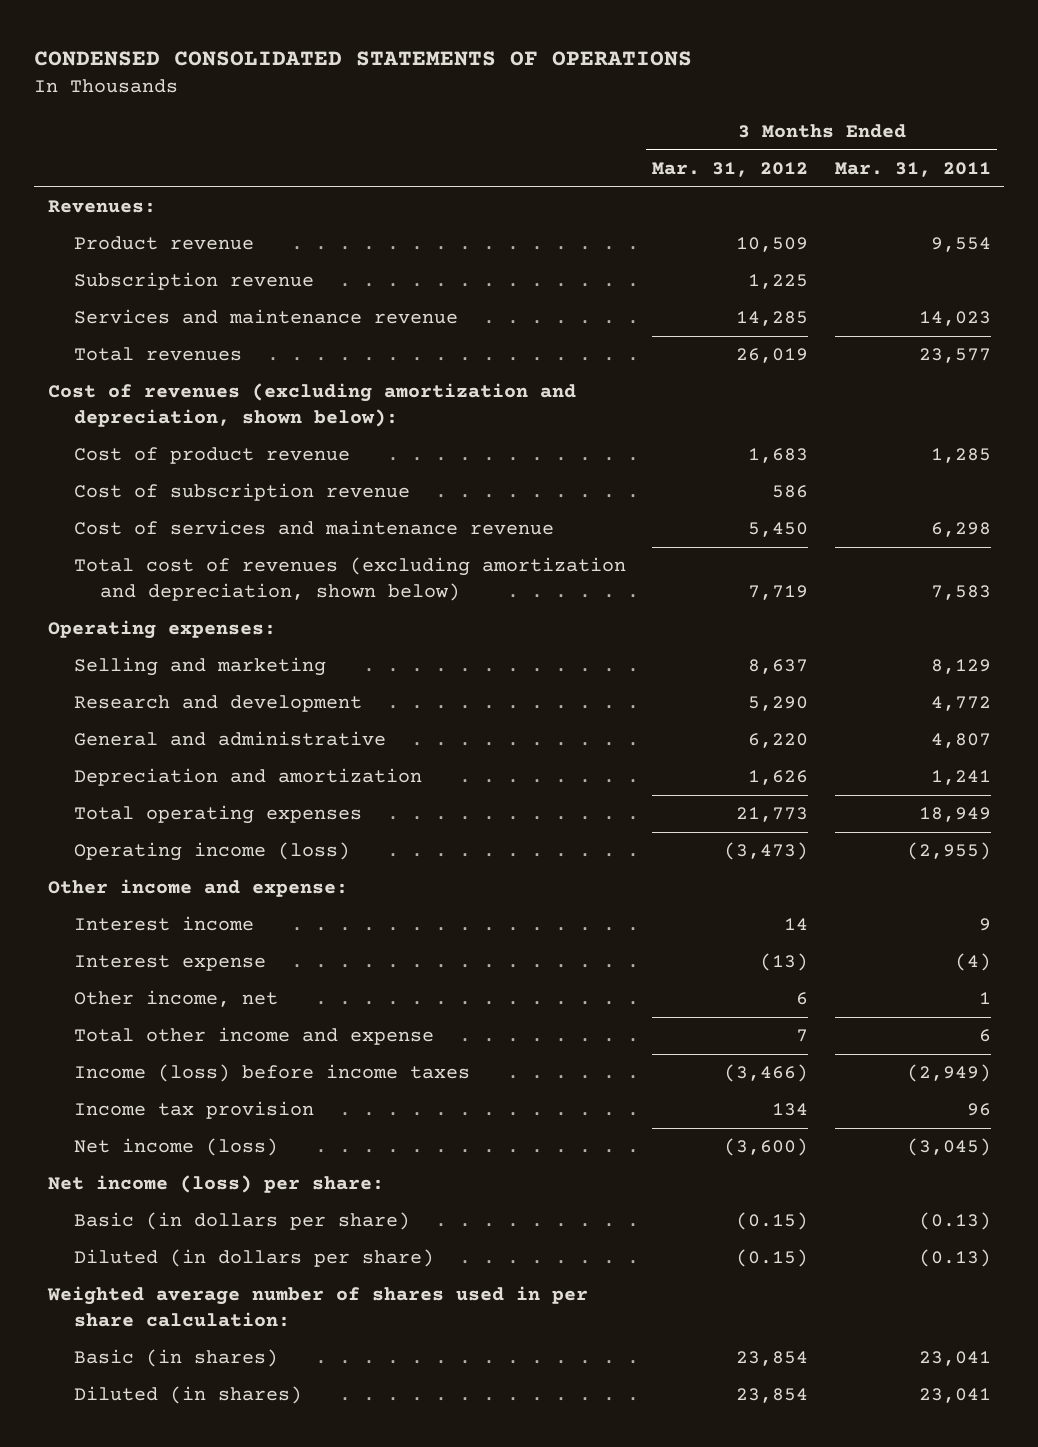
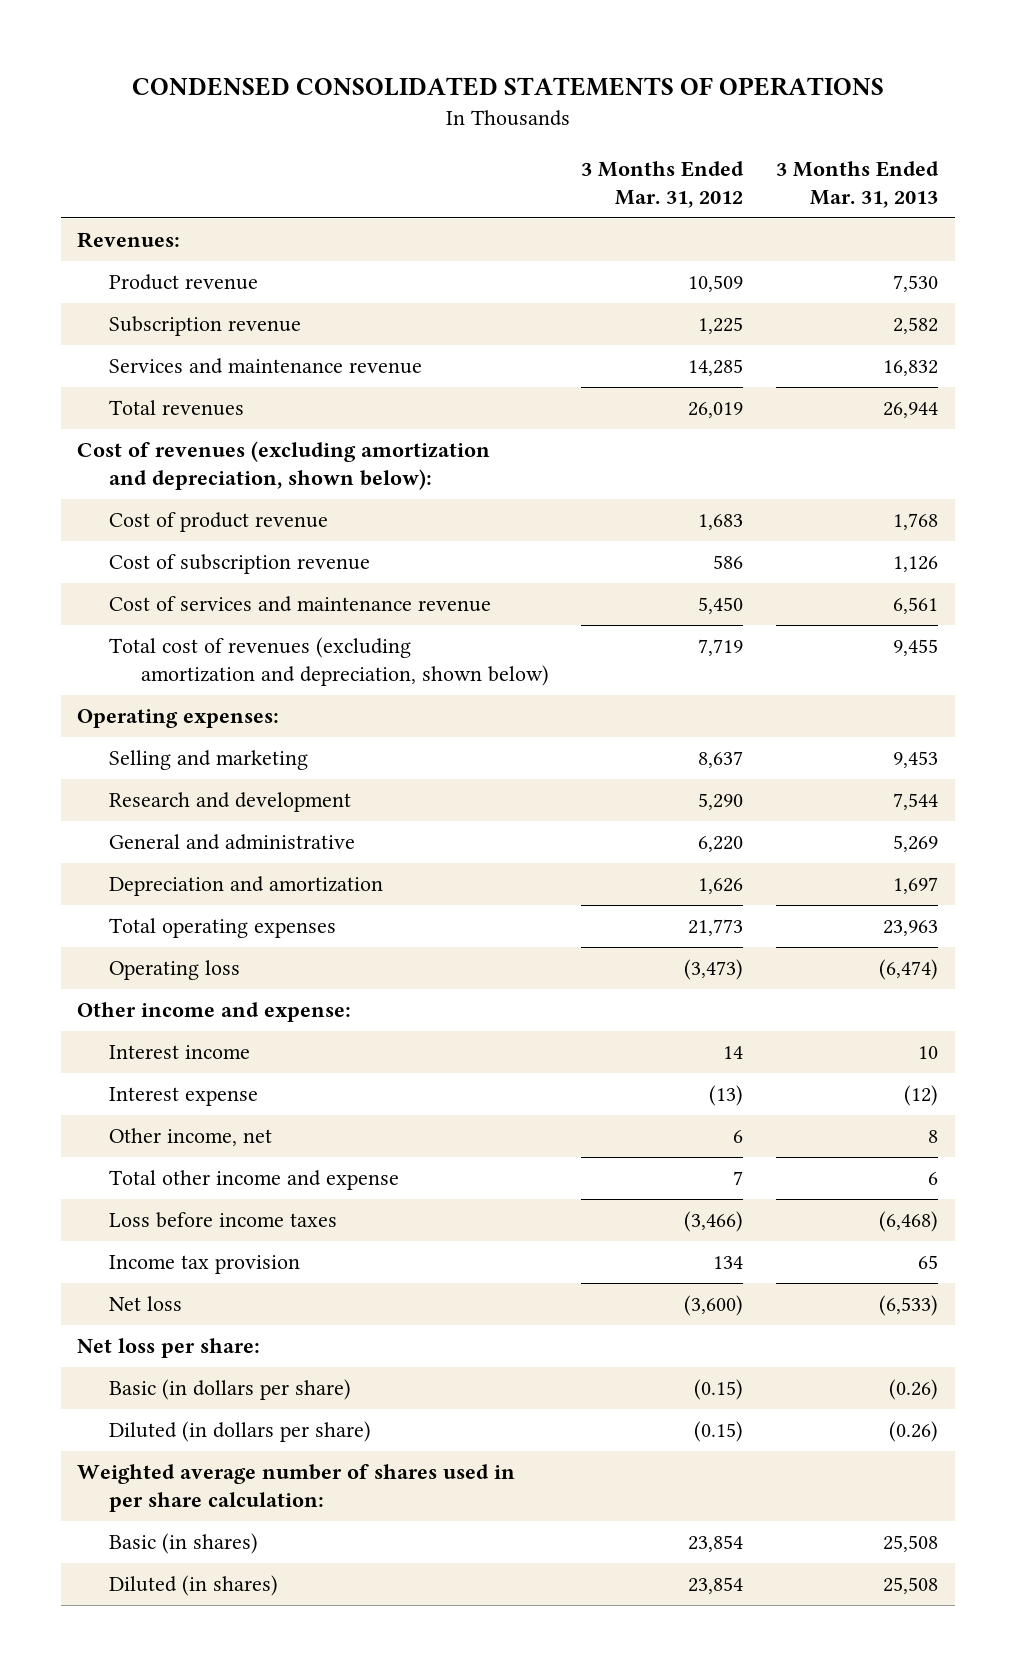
[834,161,991,177] Mar. 31, 2011 -> none
none -> [776,160,940,208] 3 Months Ended Mar. 31, 2013
[74,842,351,862] Operating income (loss) -> [108,960,240,981] Operating loss
[74,1064,471,1083] Income (loss) before income taxes -> [108,1212,337,1229] Loss before income taxes
[74,1138,279,1157] Net income (loss) -> [108,1296,182,1312] Net loss
[47,1175,384,1194] Net income (loss) per share: -> [77,1338,261,1359] Net loss per share:

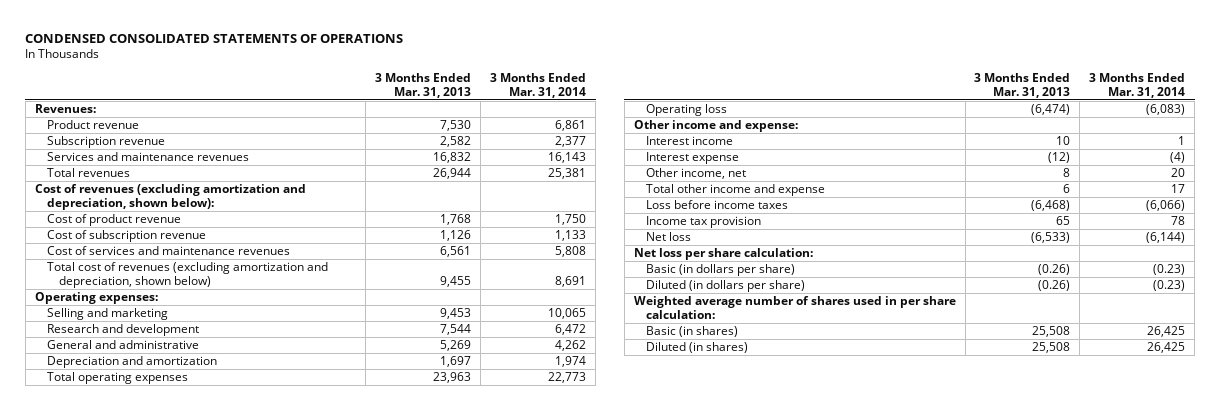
[581,160,745,208] 3 Months Ended Mar. 31, 2012 -> none
none -> [490,73,587,98] 3 Months Ended Mar. 31, 2014
[108,358,422,375] Services and maintenance revenue -> [46,152,249,162] Services and maintenance revenues
[108,596,491,613] Cost of services and maintenance revenue -> [46,246,290,256] Cost of services and maintenance revenues
[77,1338,261,1359] Net loss per share: -> [633,248,813,261] Net loss per share calculation:

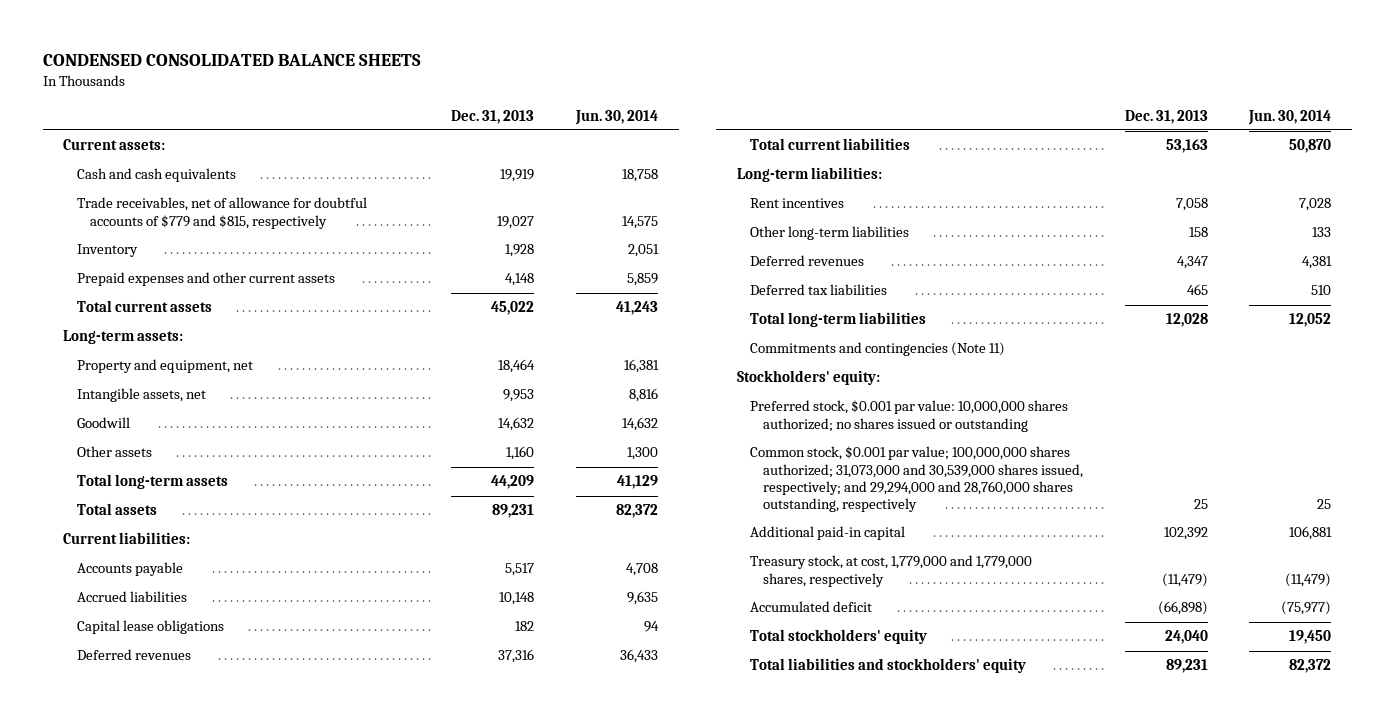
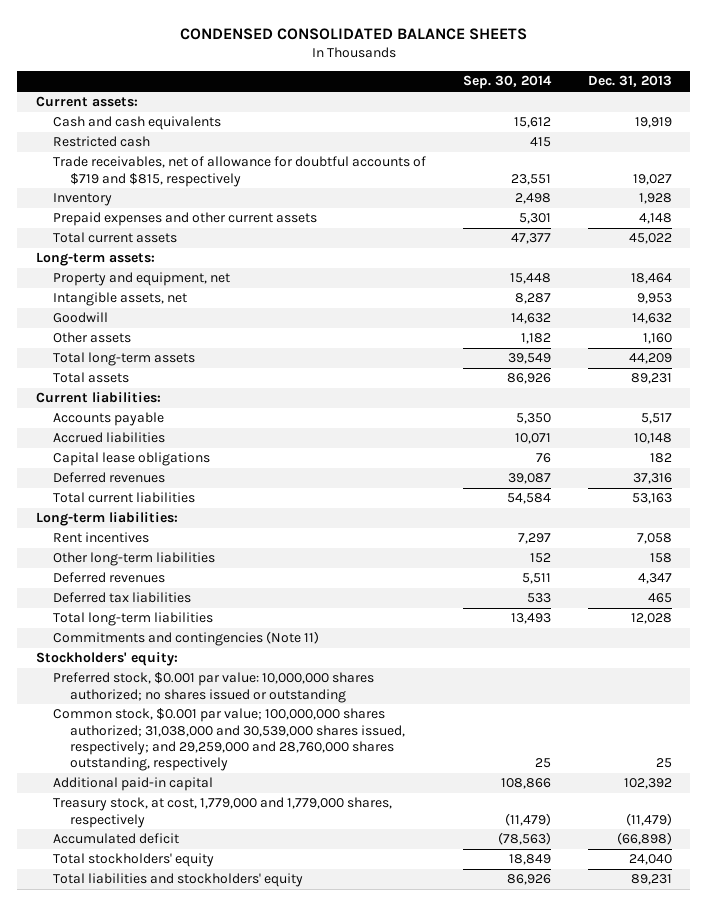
[574,109,658,125] Jun. 30, 2014 -> none
none -> [462,75,552,90] Sep. 30, 2014
none -> [52,136,150,148] Restricted cash
[76,197,367,229] Trade receivables, net of allowance for doubtful accounts of $779 and $815, respectively -> [52,156,426,187] Trade receivables, net of allowance for doubtful accounts of $719 and $815, respectively
[750,446,1084,513] Common stock, $0.001 par value; 100,000,000 shares authorized; 31,073,000 and 30,539,000 shares issued, respectively; and 29,294,000 and 28,760,000 shares outstanding, respectively -> [52,708,406,772] Common stock, $0.001 par value; 100,000,000 shares authorized; 31,038,000 and 30,539,000 shares issued, respectively; and 29,259,000 and 28,760,000 shares outstanding, respectively

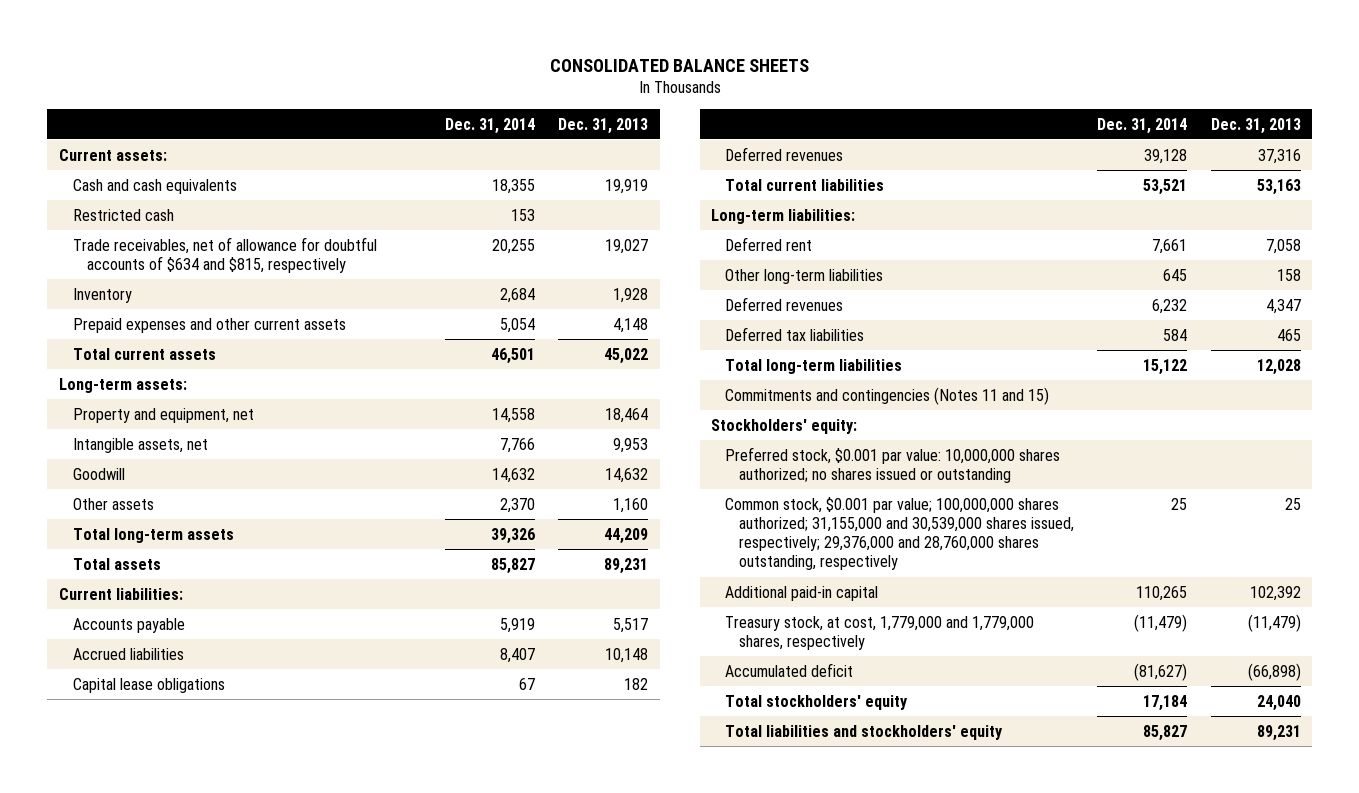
[179,27,527,40] CONDENSED CONSOLIDATED BALANCE SHEETS -> [549,58,809,72] CONSOLIDATED BALANCE SHEETS
[462,75,552,90] Sep. 30, 2014 -> none
none -> [445,117,536,134] Dec. 31, 2014
[52,156,426,187] Trade receivables, net of allowance for doubtful accounts of $719 and $815, respectively -> [72,236,377,273] Trade receivables, net of allowance for doubtful accounts of $634 and $815, respectively
[52,532,149,544] Rent incentives -> [725,236,813,251] Deferred rent
[52,631,319,647] Commitments and contingencies (Note 11) -> [725,386,1050,405] Commitments and contingencies (Notes 11 and 15)
[52,708,406,772] Common stock, $0.001 par value; 100,000,000 shares authorized; 31,038,000 and 30,539,000 shares issued, respectively; and 29,259,000 and 28,760,000 shares outstanding, respectively -> [725,496,1075,571] Common stock, $0.001 par value; 100,000,000 shares authorized; 31,155,000 and 30,539,000 shares issued, respectively; 29,376,000 and 28,760,000 shares outstanding, respectively

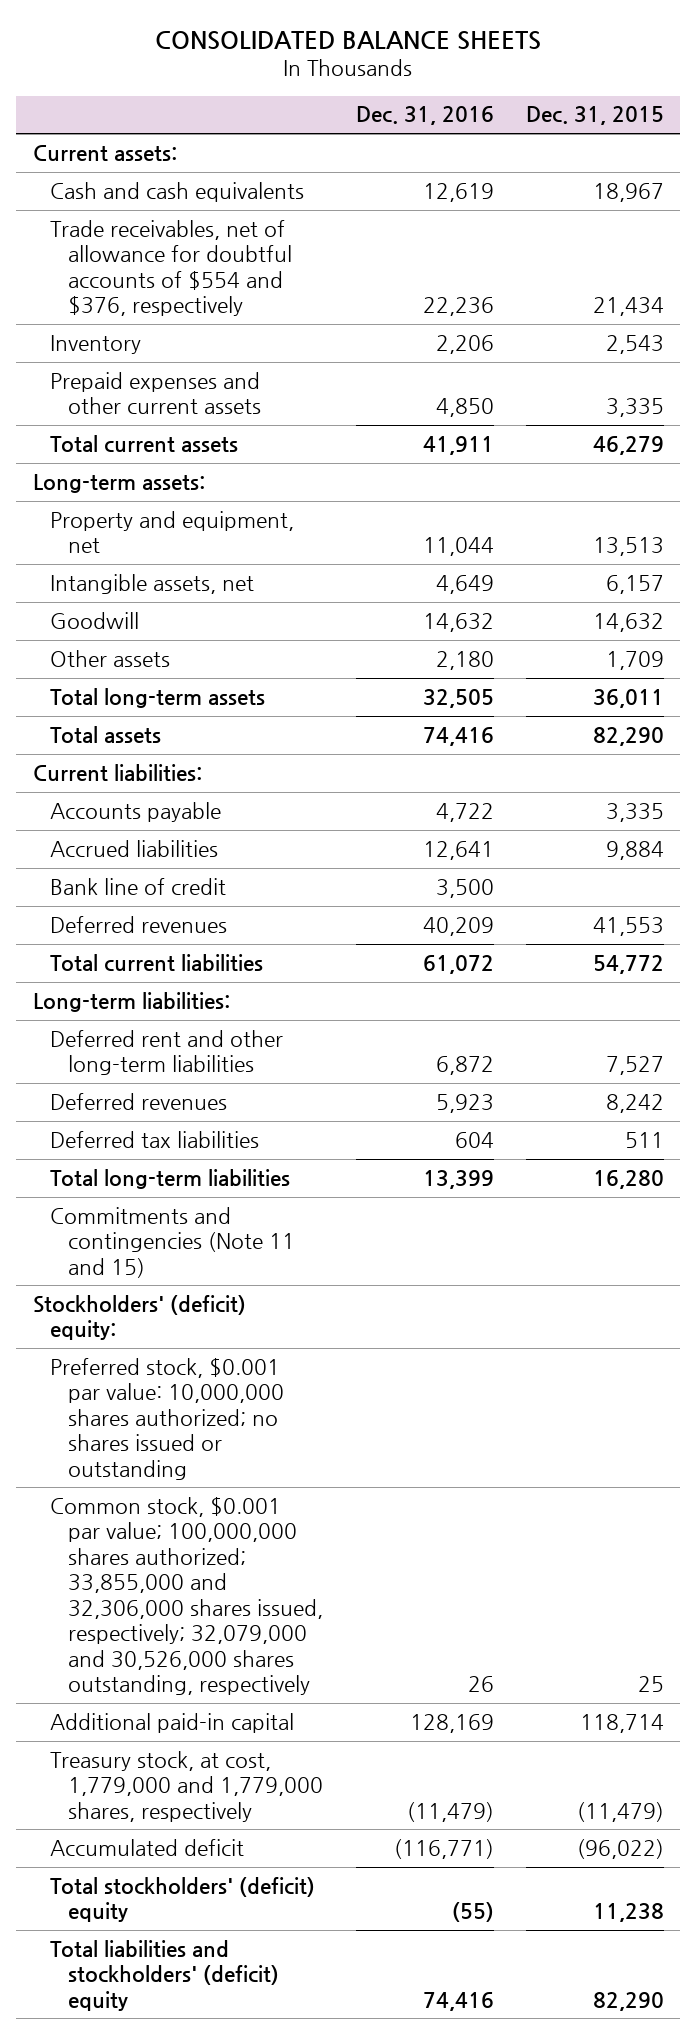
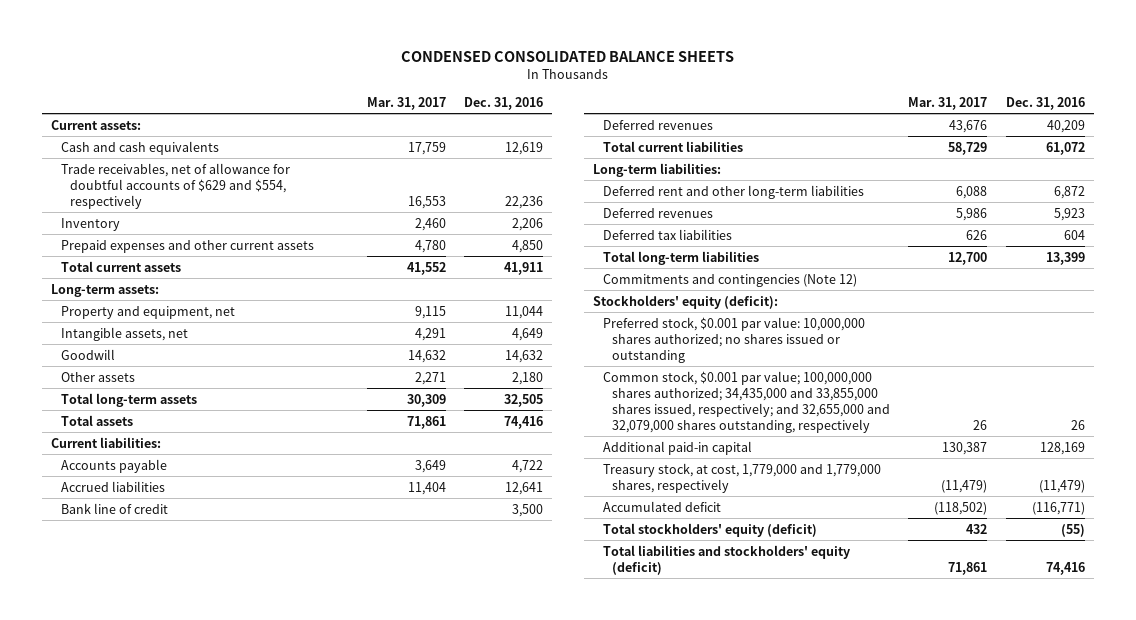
[155,30,542,50] CONSOLIDATED BALANCE SHEETS -> [401,50,735,62] CONDENSED CONSOLIDATED BALANCE SHEETS
[526,106,665,126] Dec. 31, 2015 -> none
none -> [366,96,446,110] Mar. 31, 2017
[50,219,293,317] Trade receivables, net of allowance for doubtful accounts of $554 and $376, respectively -> [60,162,290,209] Trade receivables, net of allowance for doubtful accounts of $629 and $554, respectively
[50,1206,296,1278] Commitments and contingencies (Note 11 and 15) -> [602,273,857,287] Commitments and contingencies (Note 12)
[32,1294,246,1341] Stockholders' (deficit) equity: -> [593,294,779,309] Stockholders' equity (deficit):
[50,1496,324,1695] Common stock, $0.001 par value; 100,000,000 shares authorized; 33,855,000 and 32,306,000 shares issued, respectively; 32,079,000 and 30,526,000 shares outstanding, respectively -> [602,370,890,433] Common stock, $0.001 par value; 100,000,000 shares authorized; 34,435,000 and 33,855,000 shares issued, respectively; and 32,655,000 and 32,079,000 shares outstanding, respectively
[50,1876,316,1923] Total stockholders' (deficit) equity -> [602,522,817,537] Total stockholders' equity (deficit)
[50,1939,280,2011] Total liabilities and stockholders' (deficit) equity -> [602,544,850,575] Total liabilities and stockholders' equity (deficit)

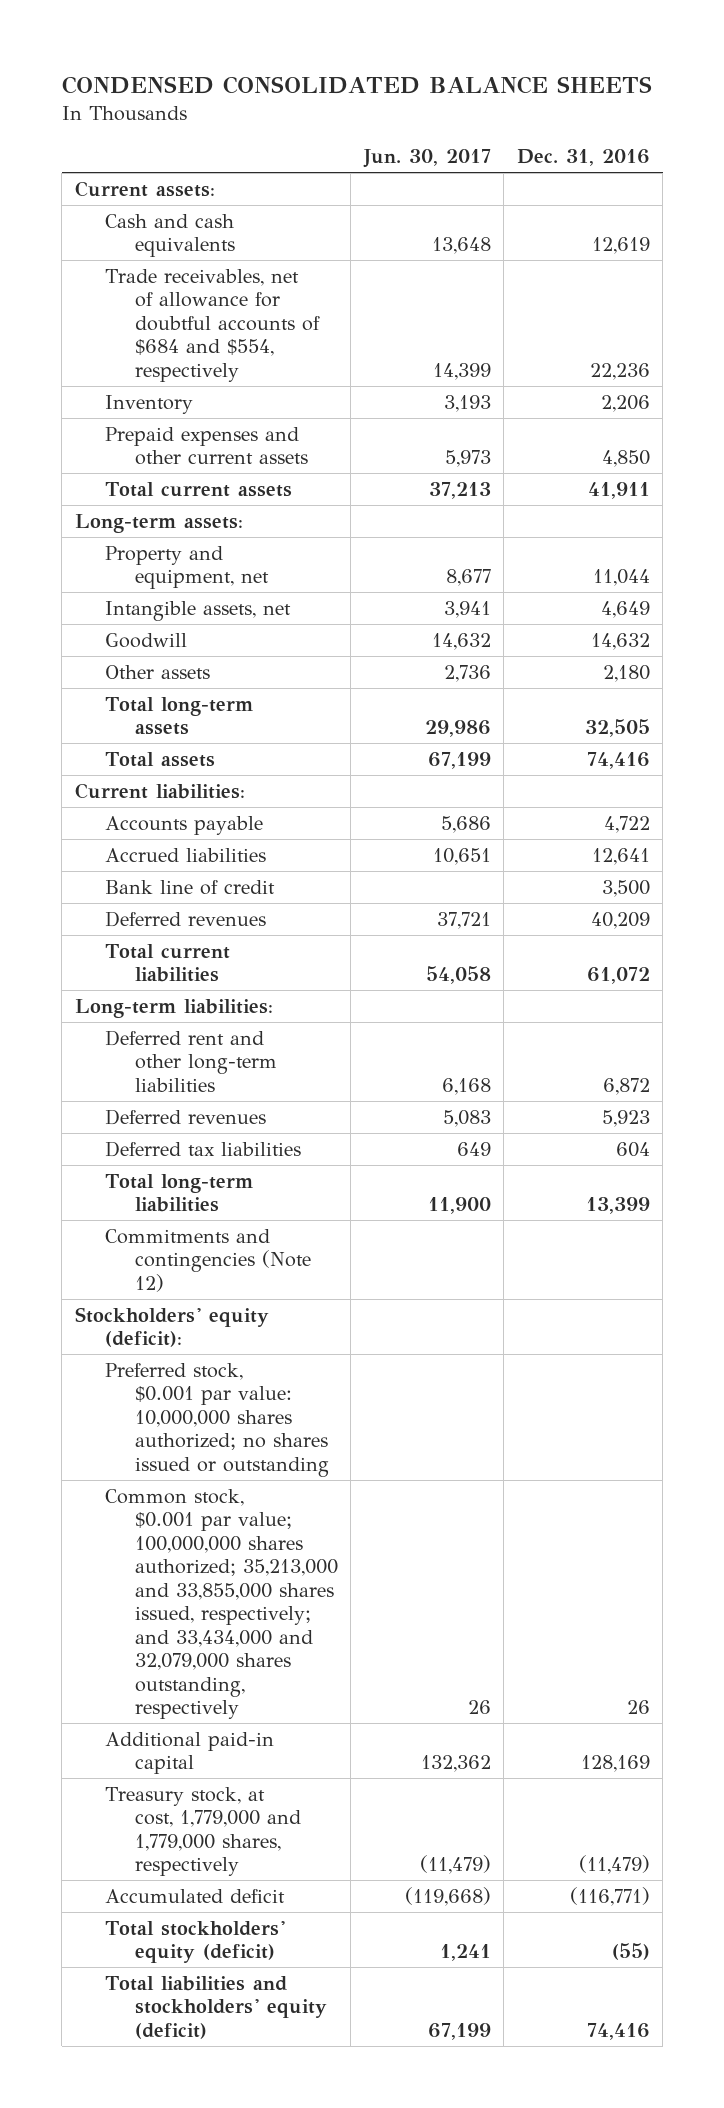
[366,96,446,110] Mar. 31, 2017 -> none
none -> [362,149,491,169] Jun. 30, 2017
[60,162,290,209] Trade receivables, net of allowance for doubtful accounts of $629 and $554, respectively -> [104,268,320,382] Trade receivables, net of allowance for doubtful accounts of $684 and $554, respectively
[602,370,890,433] Common stock, $0.001 par value; 100,000,000 shares authorized; 34,435,000 and 33,855,000 shares issued, respectively; and 32,655,000 and 32,079,000 shares outstanding, respectively -> [104,1488,338,1720] Common stock, $0.001 par value; 100,000,000 shares authorized; 35,213,000 and 33,855,000 shares issued, respectively; and 33,434,000 and 32,079,000 shares outstanding, respectively

